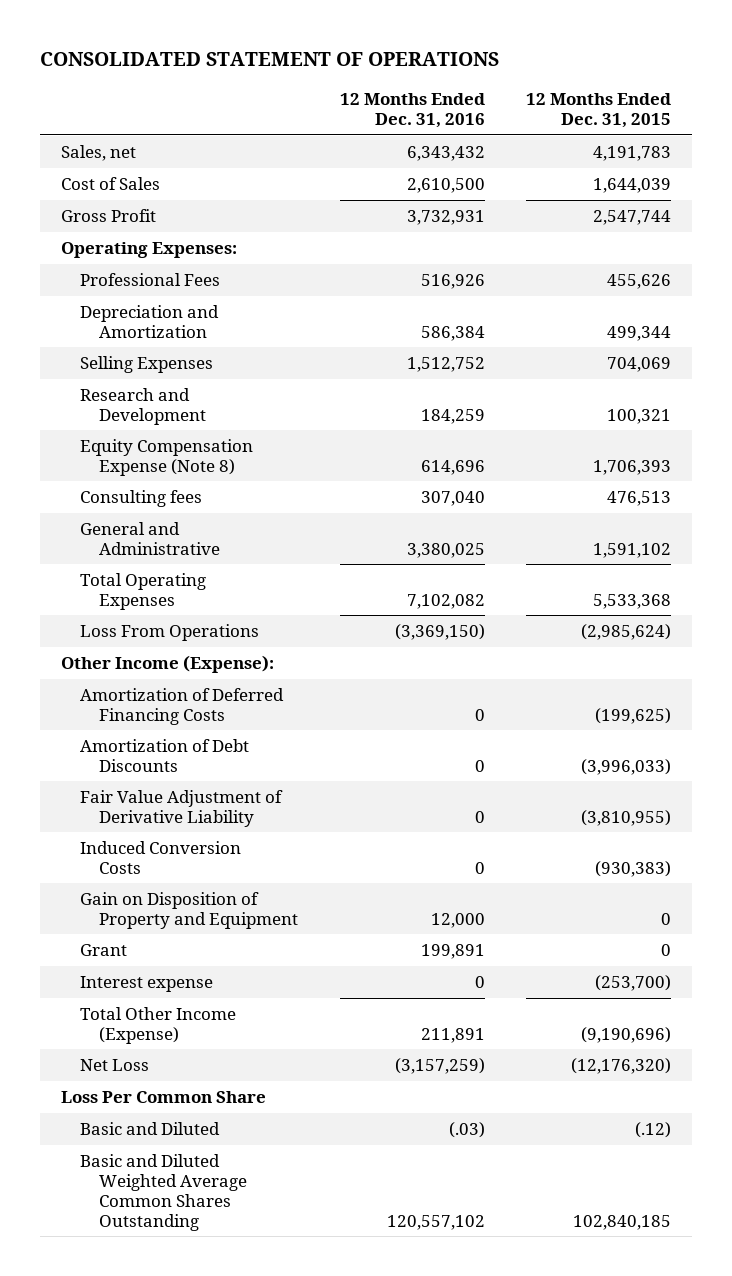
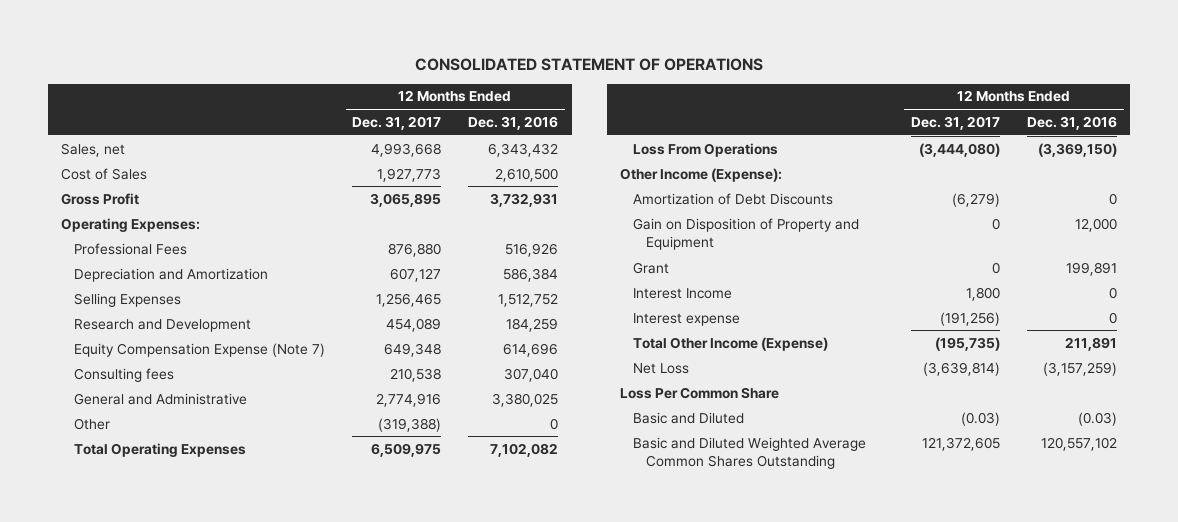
[525,93,671,129] 12 Months Ended Dec. 31, 2015 -> none
none -> [352,115,442,130] Dec. 31, 2017
[80,438,254,476] Equity Compensation Expense (Note 8) -> [74,342,326,357] Equity Compensation Expense (Note 7)
none -> [74,417,111,430] Other
[80,687,285,725] Amortization of Deferred Financing Costs -> none
[80,789,284,827] Fair Value Adjustment of Derivative Liability -> none
[80,840,242,874] Induced Conversion Costs -> none
none -> [633,287,733,299] Interest Income
[448,1121,485,1138] (.03) -> [1077,411,1117,426] (0.03)

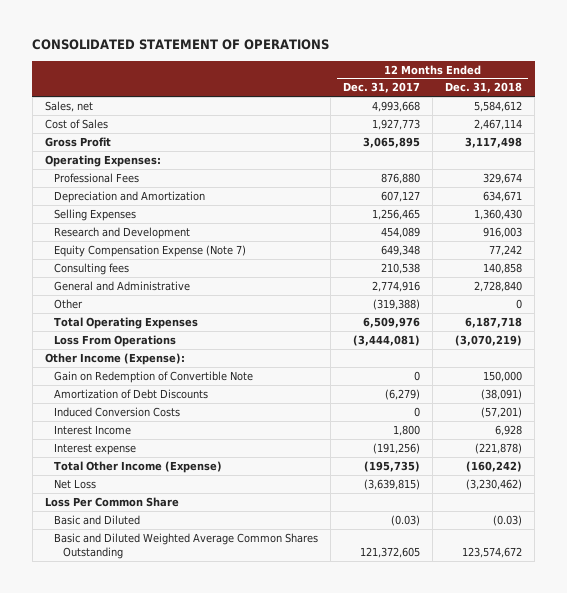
[468,115,559,130] Dec. 31, 2016 -> none
none -> [445,82,523,94] Dec. 31, 2018
[371,442,442,457] 6,509,975 -> [362,316,420,328] 6,509,976
[918,142,1000,157] (3,444,080) -> [352,334,420,346] (3,444,081)
none -> [53,370,253,383] Gain on Redemption of Convertible Note
[633,217,860,250] Gain on Disposition of Property and Equipment -> none
[633,261,670,274] Grant -> none
none -> [53,406,180,417] Induced Conversion Costs
[922,361,1000,376] (3,639,814) -> [363,478,420,490] (3,639,815)

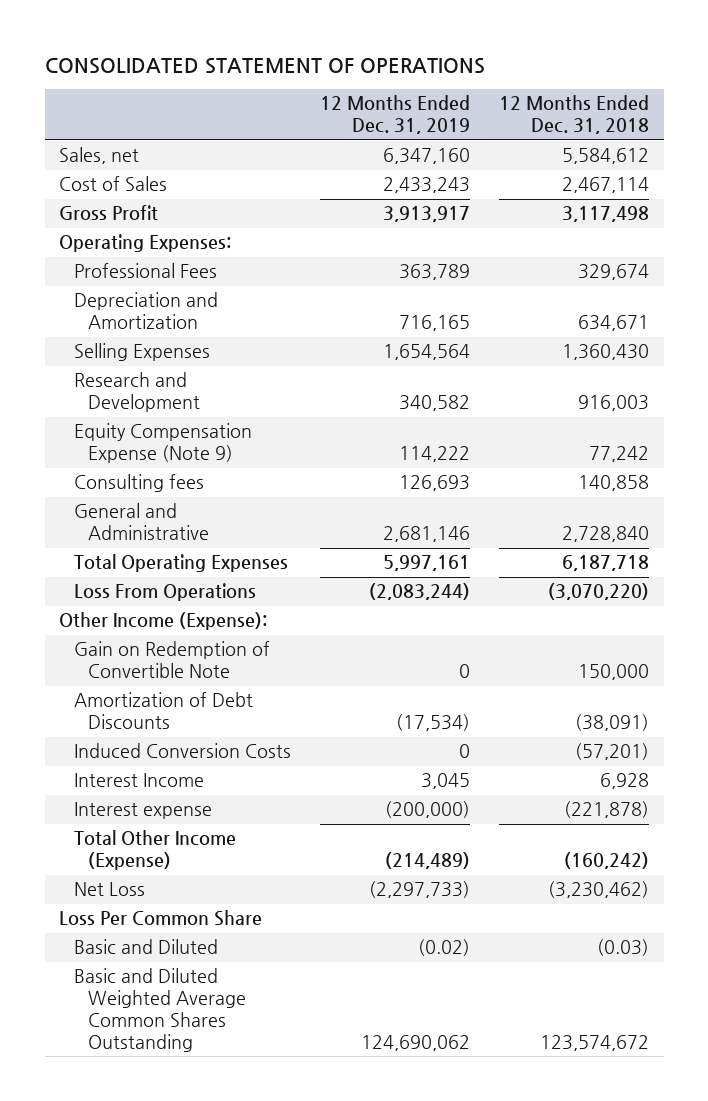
[342,82,420,94] Dec. 31, 2017 -> none
none -> [319,95,470,135] 12 Months Ended Dec. 31, 2019
[53,244,246,257] Equity Compensation Expense (Note 7) -> [73,423,252,464] Equity Compensation Expense (Note 9)
[53,298,83,309] Other -> none
[455,334,523,346] (3,070,219) -> [547,583,649,601] (3,070,220)

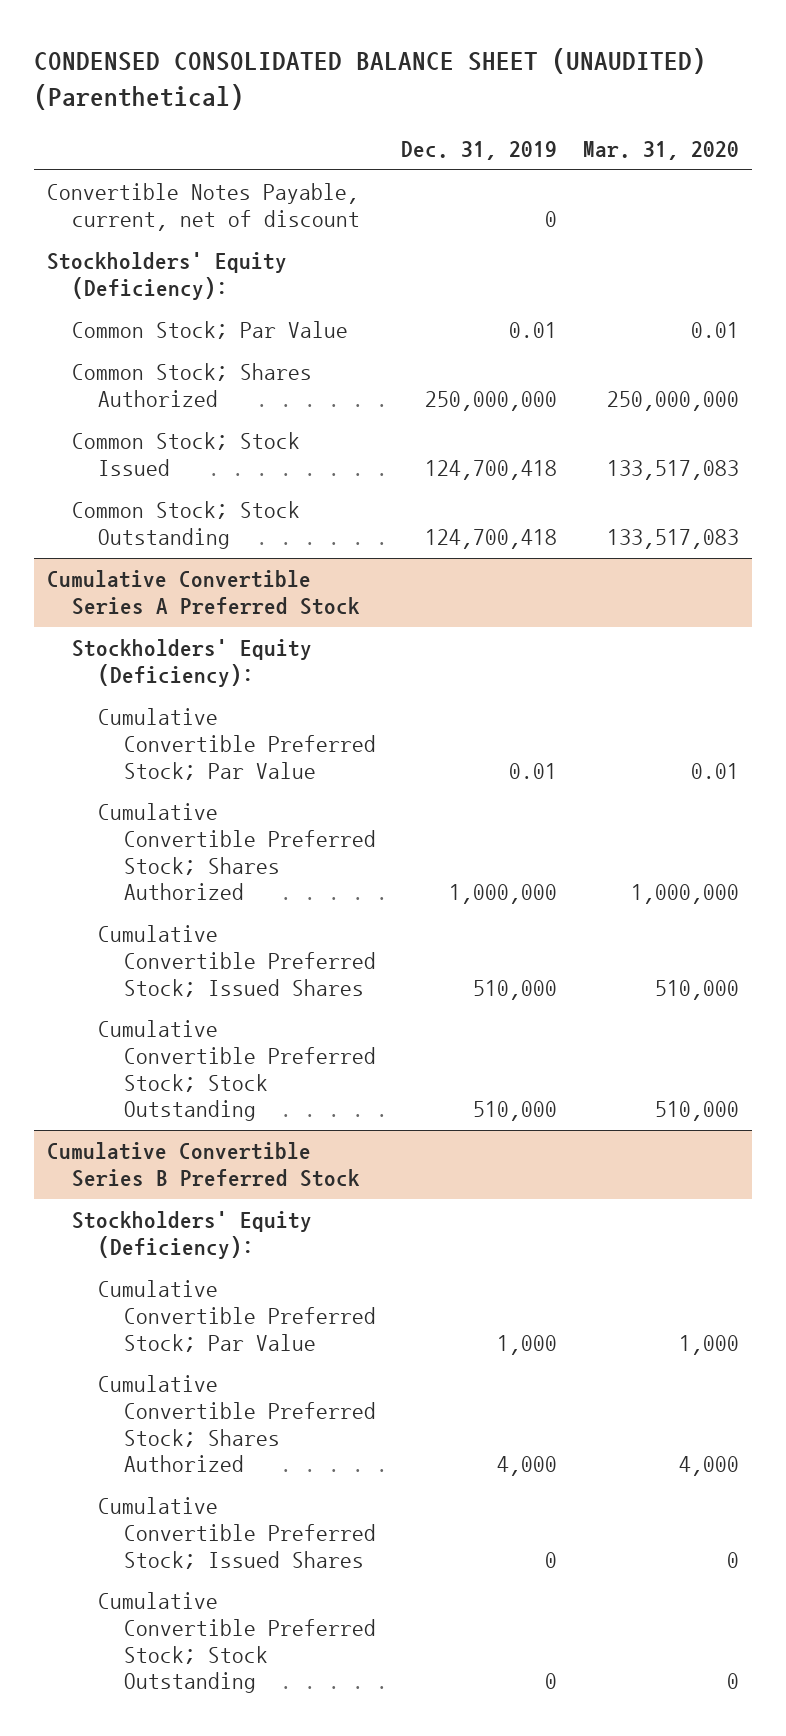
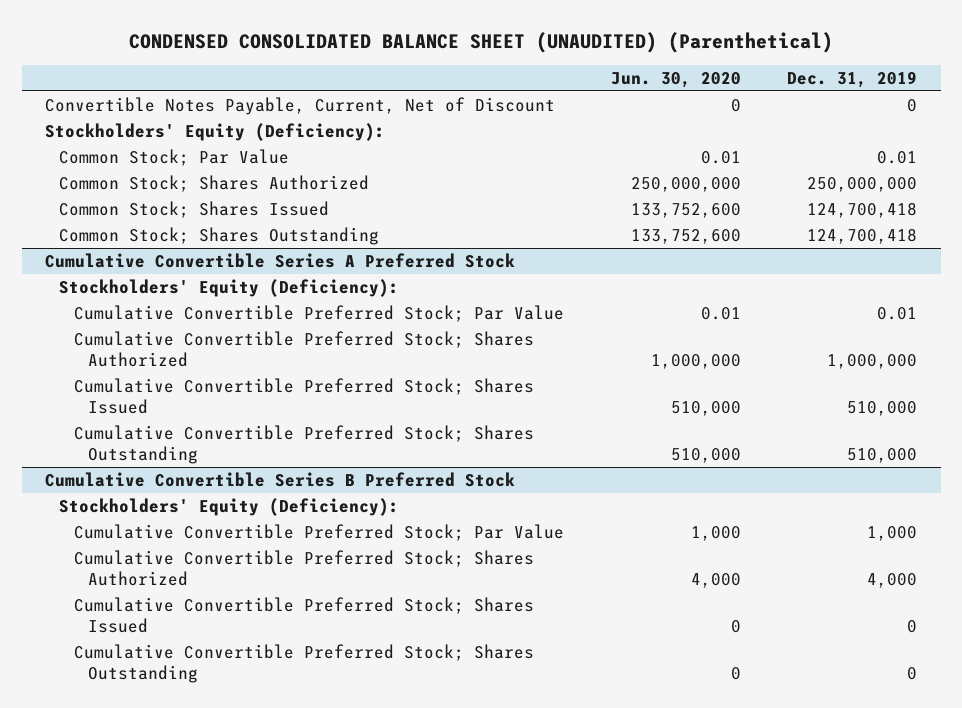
[583,140,740,160] Mar. 31, 2020 -> none
none -> [610,71,741,88] Jun. 30, 2020
[46,183,361,232] Convertible Notes Payable, current, net of discount -> [44,97,555,116] Convertible Notes Payable, Current, Net of Discount
[72,432,301,477] Common Stock; Stock Issued -> [59,201,330,219] Common Stock; Shares Issued
[72,501,301,550] Common Stock; Stock Outstanding -> [59,227,380,246] Common Stock; Shares Outstanding
[97,925,376,997] Cumulative Convertible Preferred Stock; Issued Shares -> [73,378,534,414] Cumulative Convertible Preferred Stock; Shares Issued
[97,1020,376,1122] Cumulative Convertible Preferred Stock; Stock Outstanding -> [73,425,534,464] Cumulative Convertible Preferred Stock; Shares Outstanding
[97,1497,376,1569] Cumulative Convertible Preferred Stock; Issued Shares -> [73,597,534,633] Cumulative Convertible Preferred Stock; Shares Issued
[97,1592,376,1694] Cumulative Convertible Preferred Stock; Stock Outstanding -> [73,644,534,683] Cumulative Convertible Preferred Stock; Shares Outstanding

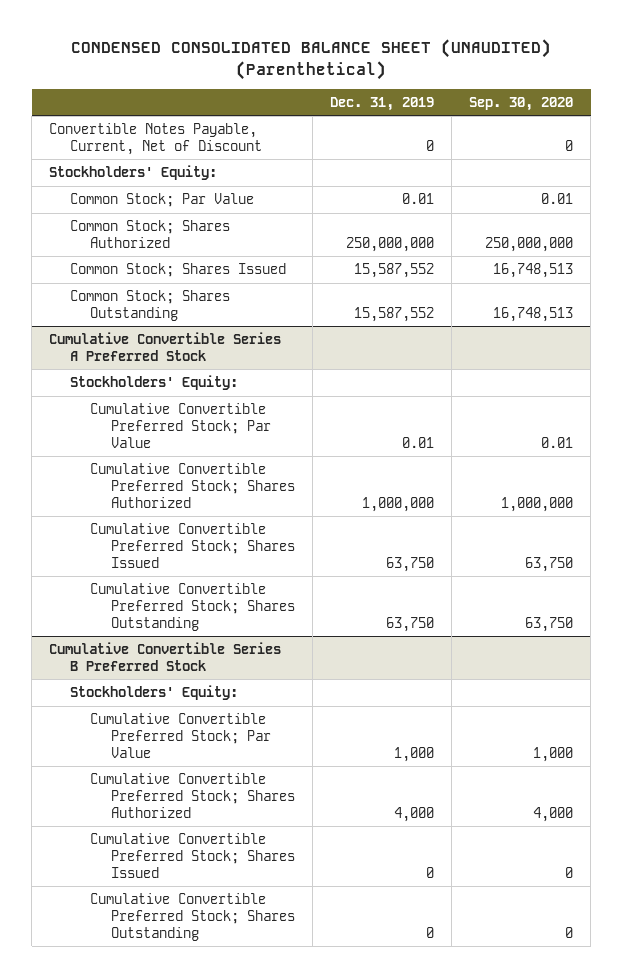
[610,71,741,88] Jun. 30, 2020 -> none
none -> [469,96,574,111] Sep. 30, 2020
[44,123,385,142] Stockholders' Equity (Deficiency): -> [49,165,218,181] Stockholders' Equity:
[807,202,918,219] 124,700,418 -> [353,263,434,279] 15,587,552
[807,228,918,245] 124,700,418 -> [353,306,434,322] 15,587,552
[59,279,400,298] Stockholders' Equity (Deficiency): -> [69,375,238,391] Stockholders' Equity:
[847,400,918,416] 510,000 -> [385,556,434,572] 63,750
[847,447,918,463] 510,000 -> [385,616,434,632] 63,750
[59,498,400,517] Stockholders' Equity (Deficiency): -> [69,685,238,701] Stockholders' Equity:

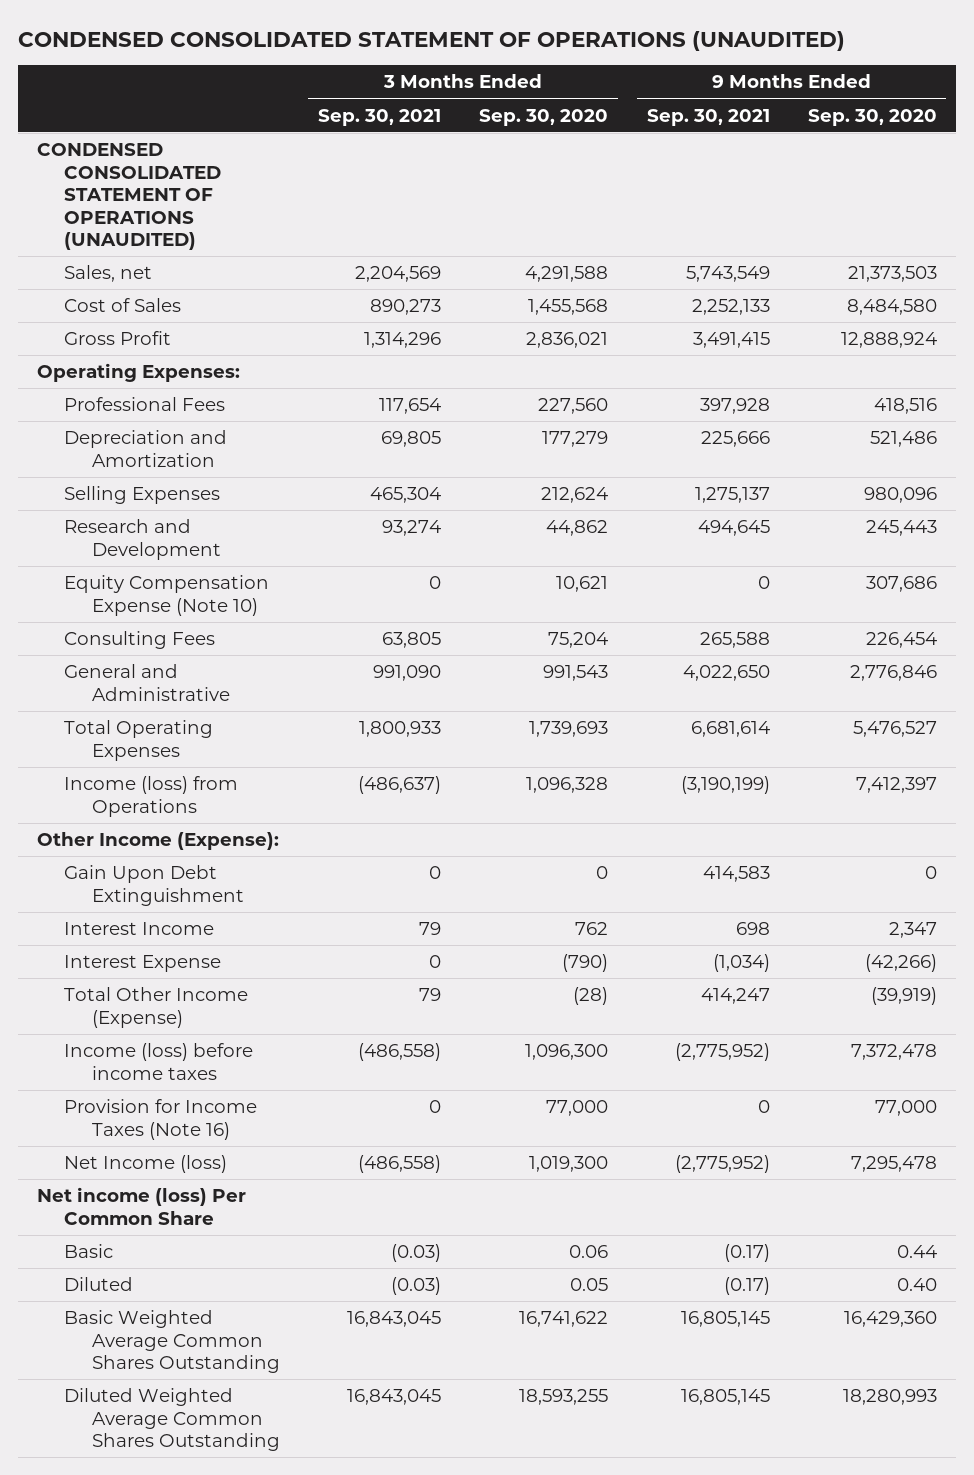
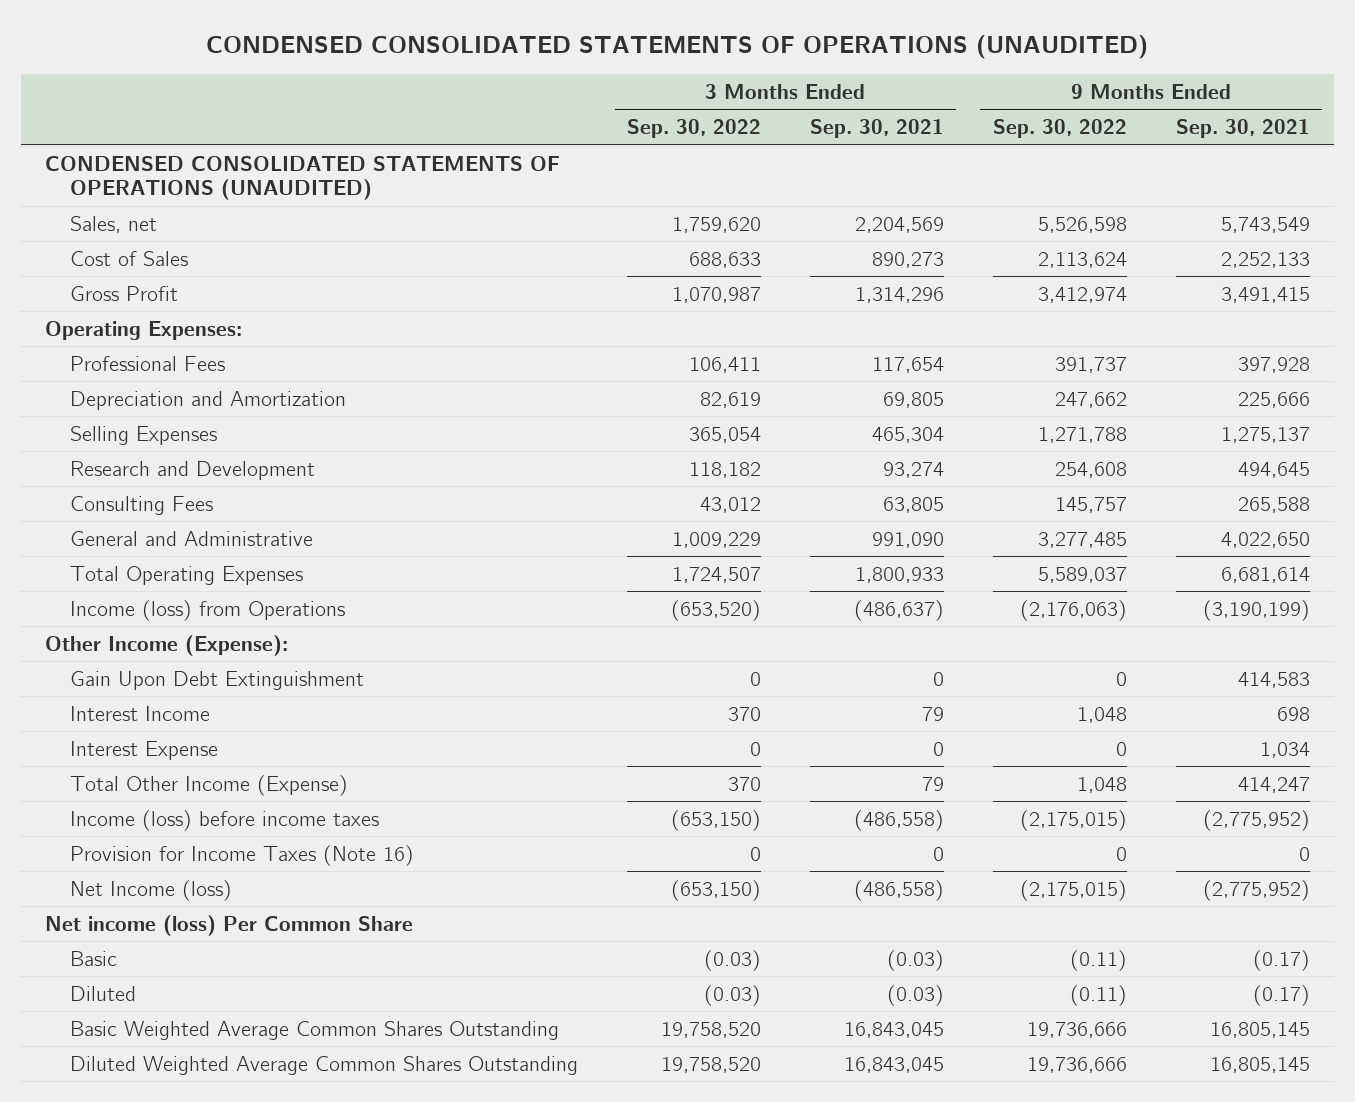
[17,30,845,51] CONDENSED CONSOLIDATED STATEMENT OF OPERATIONS (UNAUDITED) -> [206,35,1149,60] CONDENSED CONSOLIDATED STATEMENTS OF OPERATIONS (UNAUDITED)
[479,108,609,126] Sep. 30, 2020 -> none
[807,108,937,126] Sep. 30, 2020 -> none
none -> [627,119,762,139] Sep. 30, 2022
none -> [992,119,1127,139] Sep. 30, 2022
[37,143,222,250] CONDENSED CONSOLIDATED STATEMENT OF OPERATIONS (UNAUDITED) -> [45,155,561,201] CONDENSED CONSOLIDATED STATEMENTS OF OPERATIONS (UNAUDITED)
[64,575,270,616] Equity Compensation Expense (Note 10) -> none
[712,954,770,973] (1,034) -> [1259,741,1310,758] 1,034

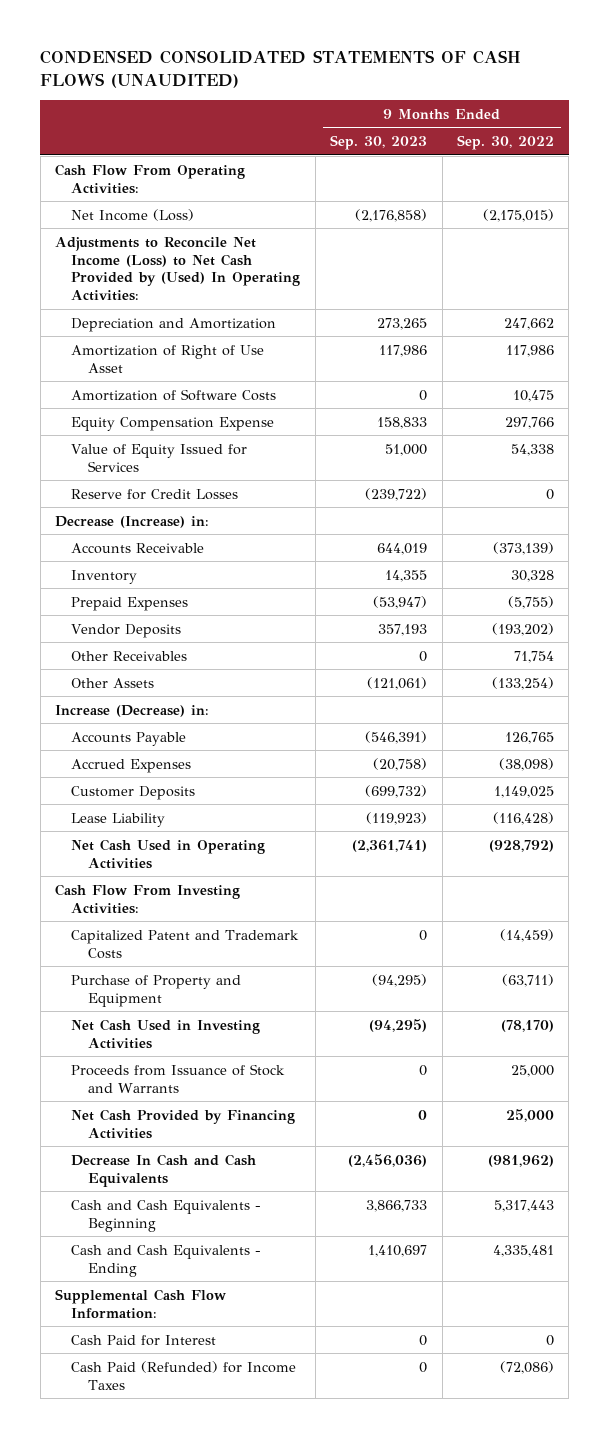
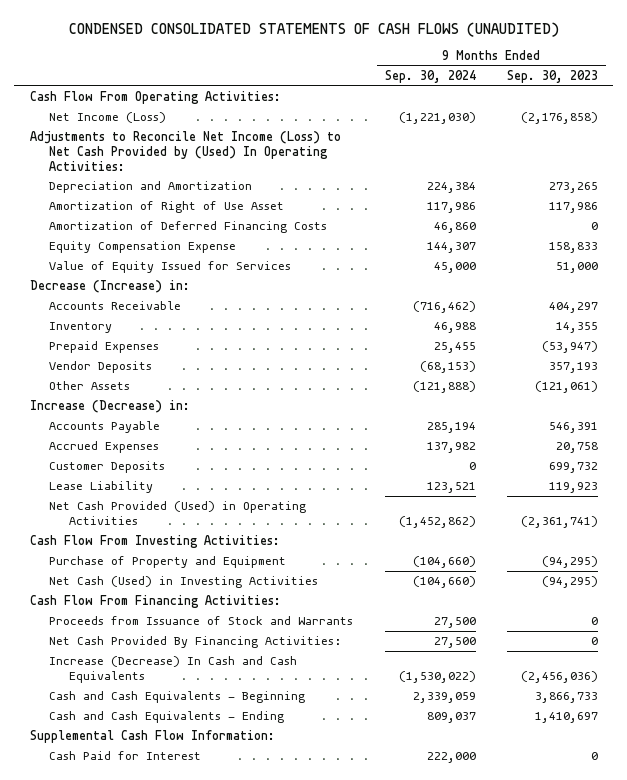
[456,135,554,151] Sep. 30, 2022 -> none
none -> [384,70,476,84] Sep. 30, 2024
[71,388,277,401] Amortization of Software Costs -> [49,221,328,234] Amortization of Deferred Financing Costs
[71,488,239,500] Reserve for Credit Losses -> none
[377,542,428,555] 644,019 -> [548,302,598,314] 404,297
[71,650,188,661] Other Receivables -> none
[365,730,428,744] (546,391) -> [548,422,598,434] 546,391
[373,757,428,771] (20,758) -> [555,442,598,454] 20,758
[365,784,428,798] (699,732) -> [548,462,598,474] 699,732
[366,811,428,825] (119,923) -> [548,482,598,494] 119,923
[71,838,266,869] Net Cash Used in Operating Activities -> [49,501,307,526] Net Cash Provided (Used) in Operating Activities
[71,929,300,959] Capitalized Patent and Trademark Costs -> none
[71,1018,261,1049] Net Cash Used in Investing Activities -> [49,576,319,589] Net Cash (Used) in Investing Activities
none -> [29,595,281,609] Cash Flow From Financing Activities:
[71,1108,296,1139] Net Cash Provided by Financing Activities -> [49,636,342,649] Net Cash Provided By Financing Activities:
[71,1153,257,1187] Decrease In Cash and Cash Equivalents -> [49,656,298,684] Increase (Decrease) In Cash and Cash Equivalents
[71,1360,297,1390] Cash Paid (Refunded) for Income Taxes -> none

